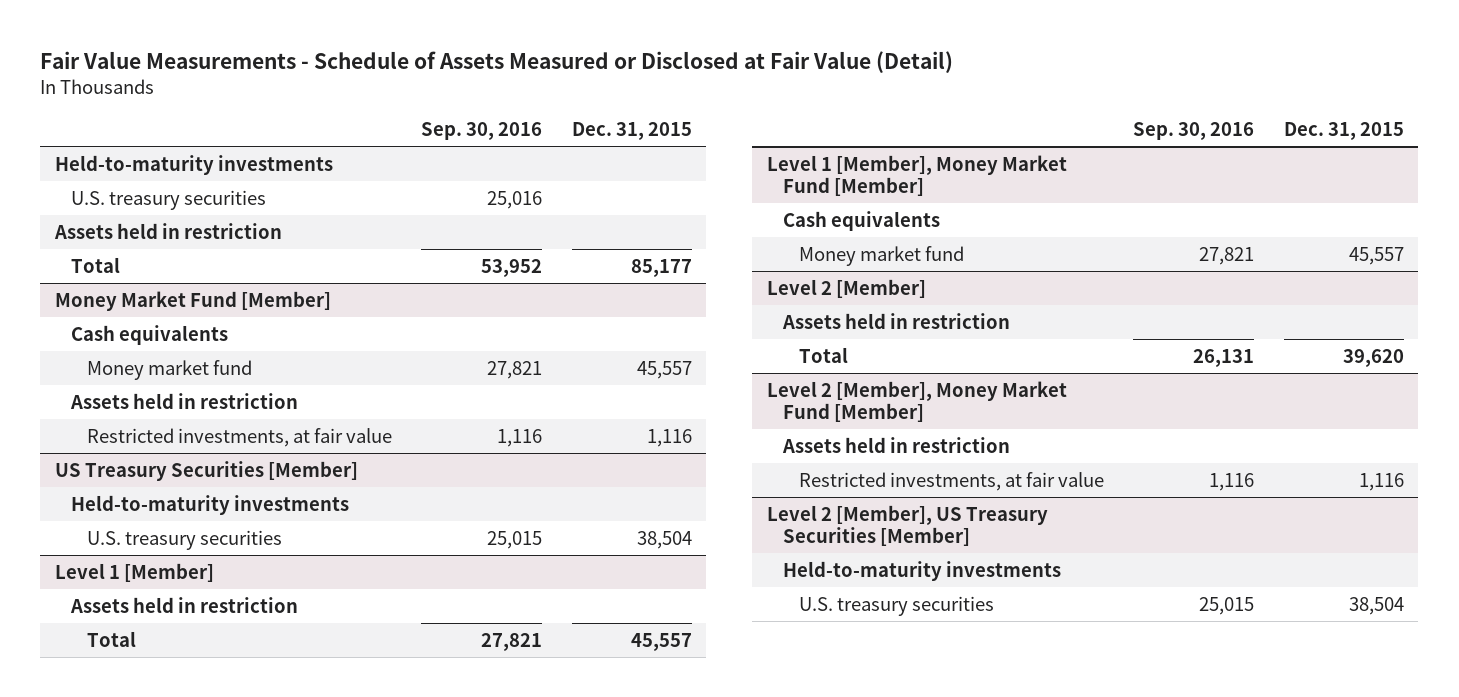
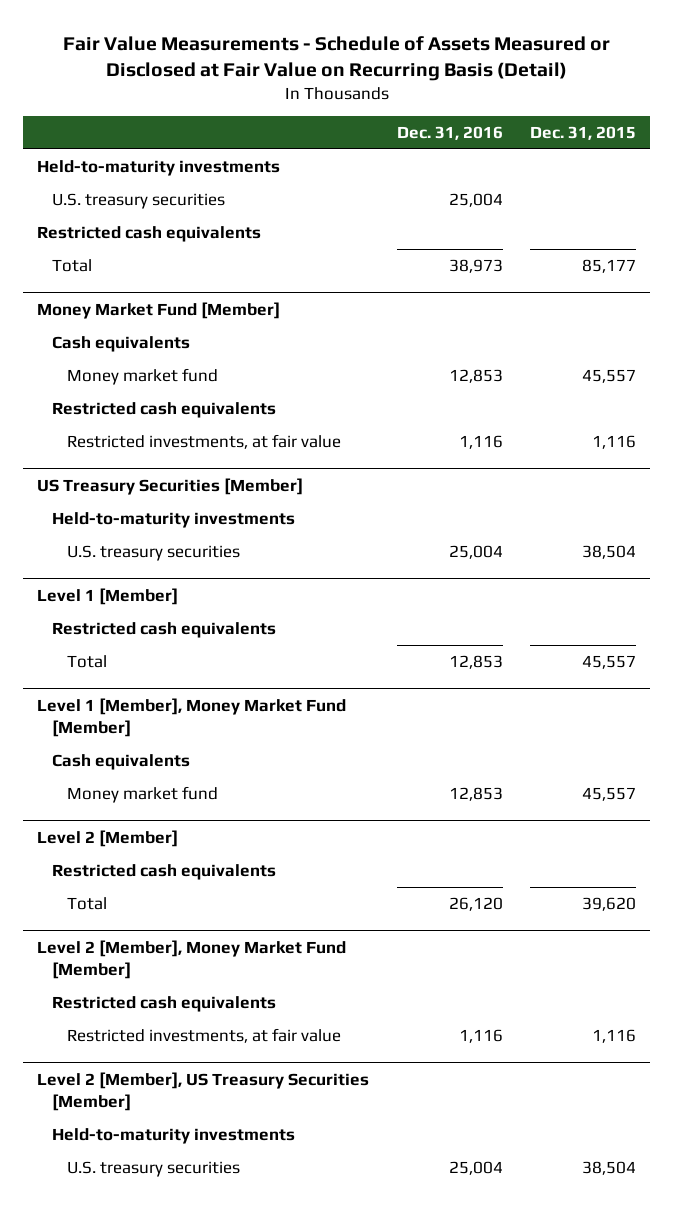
[40,51,954,74] Fair Value Measurements - Schedule of Assets Measured or Disclosed at Fair Value (Detail) -> [62,35,610,81] Fair Value Measurements - Schedule of Assets Measured or Disclosed at Fair Value on Recurring Basis (Detail)
[421,121,543,140] Sep. 30, 2016 -> none
none -> [396,125,503,140] Dec. 31, 2016
[54,222,283,239] Assets held in restriction -> [37,226,262,243] Restricted cash equivalents
[69,392,298,409] Assets held in restriction -> [52,402,277,419] Restricted cash equivalents
[69,596,298,613] Assets held in restriction -> [52,622,277,639] Restricted cash equivalents
[781,312,1010,329] Assets held in restriction -> [52,864,277,881] Restricted cash equivalents
[781,436,1010,453] Assets held in restriction -> [52,996,277,1013] Restricted cash equivalents

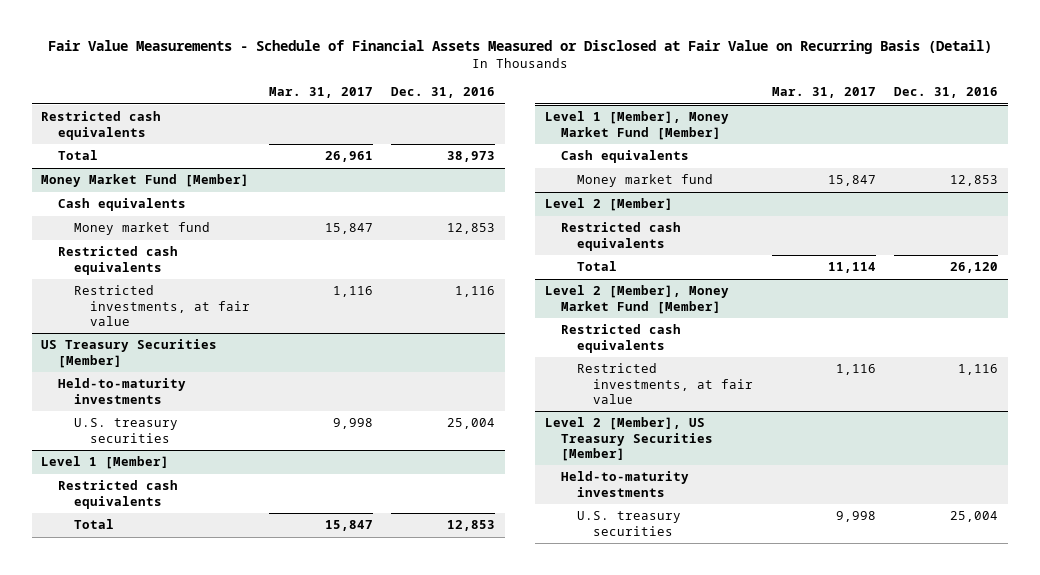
[62,35,610,81] Fair Value Measurements - Schedule of Assets Measured or Disclosed at Fair Value on Recurring Basis (Detail) -> [47,40,992,55] Fair Value Measurements - Schedule of Financial Assets Measured or Disclosed at Fair Value on Recurring Basis (Detail)
[530,125,637,140] Dec. 31, 2015 -> none
none -> [268,87,373,99] Mar. 31, 2017
[37,160,281,177] Held-to-maturity investments -> none
[52,193,226,210] U.S. treasury securities -> none

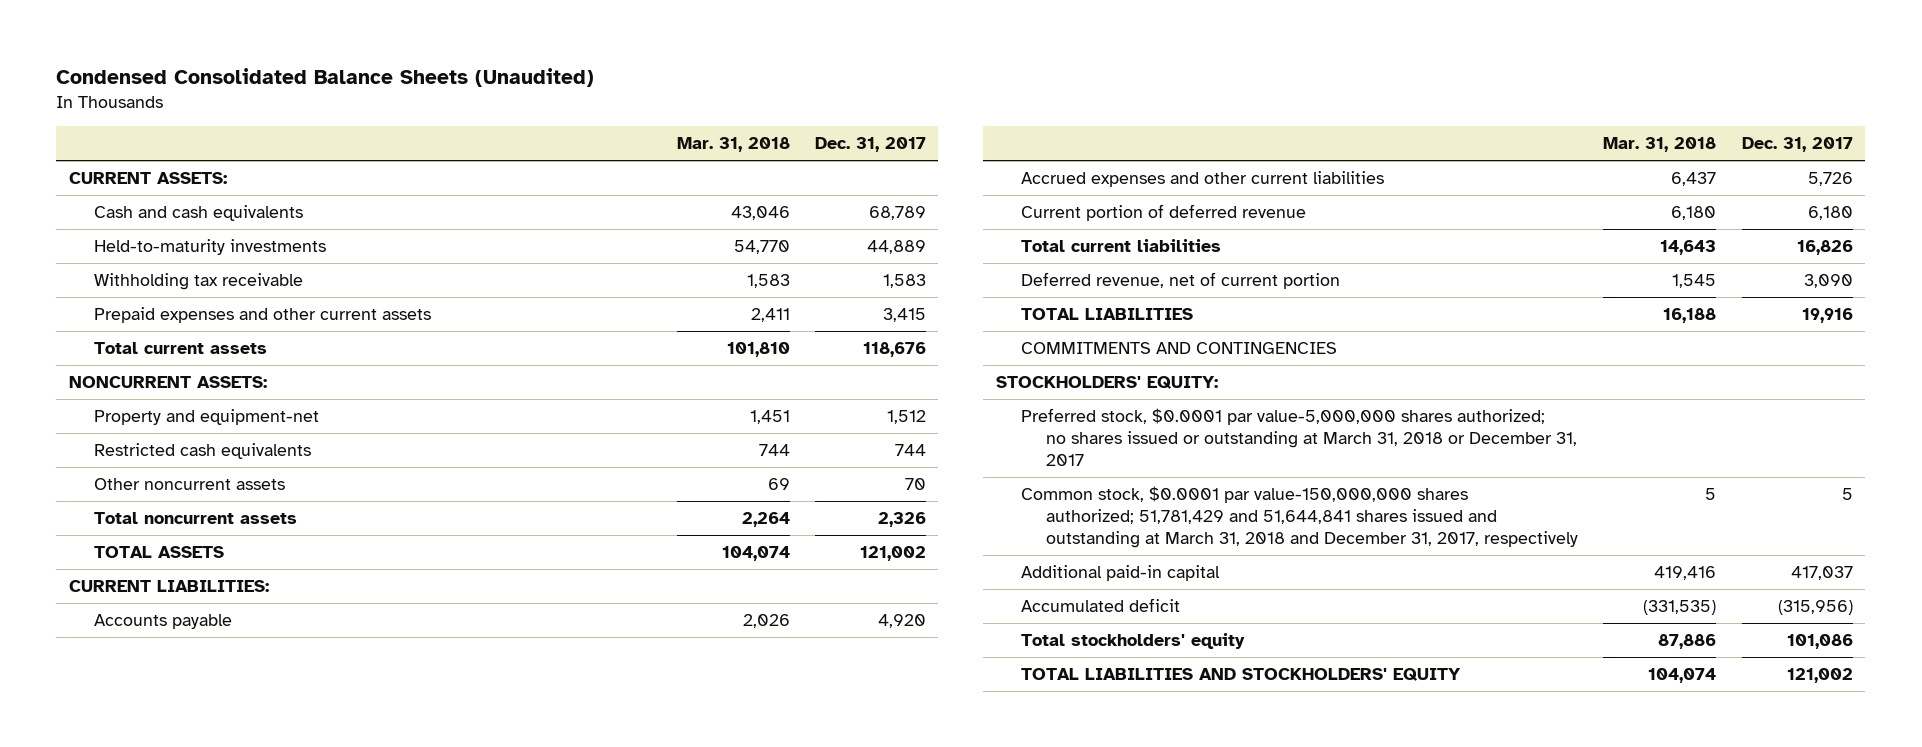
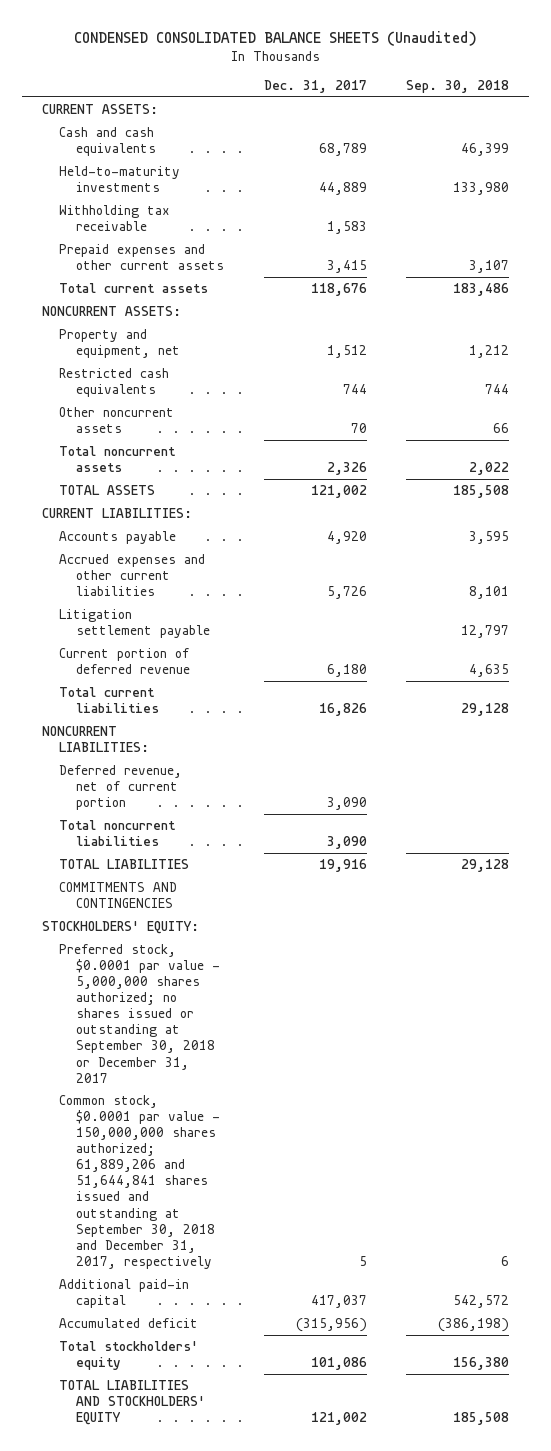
[56,68,595,88] Condensed Consolidated Balance Sheets (Unaudited) -> [73,30,477,46] CONDENSED CONSOLIDATED BALANCE SHEETS (Unaudited)
[676,137,790,153] Mar. 31, 2018 -> none
none -> [406,80,510,94] Sep. 30, 2018
[94,409,320,426] Property and equipment-net -> [59,328,181,359] Property and equipment, net
none -> [59,608,211,639] Litigation settlement payable
none -> [42,725,150,753] NONCURRENT LIABILITIES:
none -> [59,819,177,847] Total noncurrent liabilities
[1021,408,1578,467] Preferred stock, $0.0001 par value-5,000,000 shares authorized; no shares issued or outstanding at March 31, 2018 or December 31, 2017 -> [59,943,221,1083] Preferred stock, $0.0001 par value - 5,000,000 shares authorized; no shares issued or outstanding at September 30, 2018 or December 31, 2017
[1021,486,1579,549] Common stock, $0.0001 par value-150,000,000 shares authorized; 51,781,429 and 51,644,841 shares issued and outstanding at March 31, 2018 and December 31, 2017, respectively -> [59,1094,221,1269] Common stock, $0.0001 par value - 150,000,000 shares authorized; 61,889,206 and 51,644,841 shares issued and outstanding at September 30, 2018 and December 31, 2017, respectively

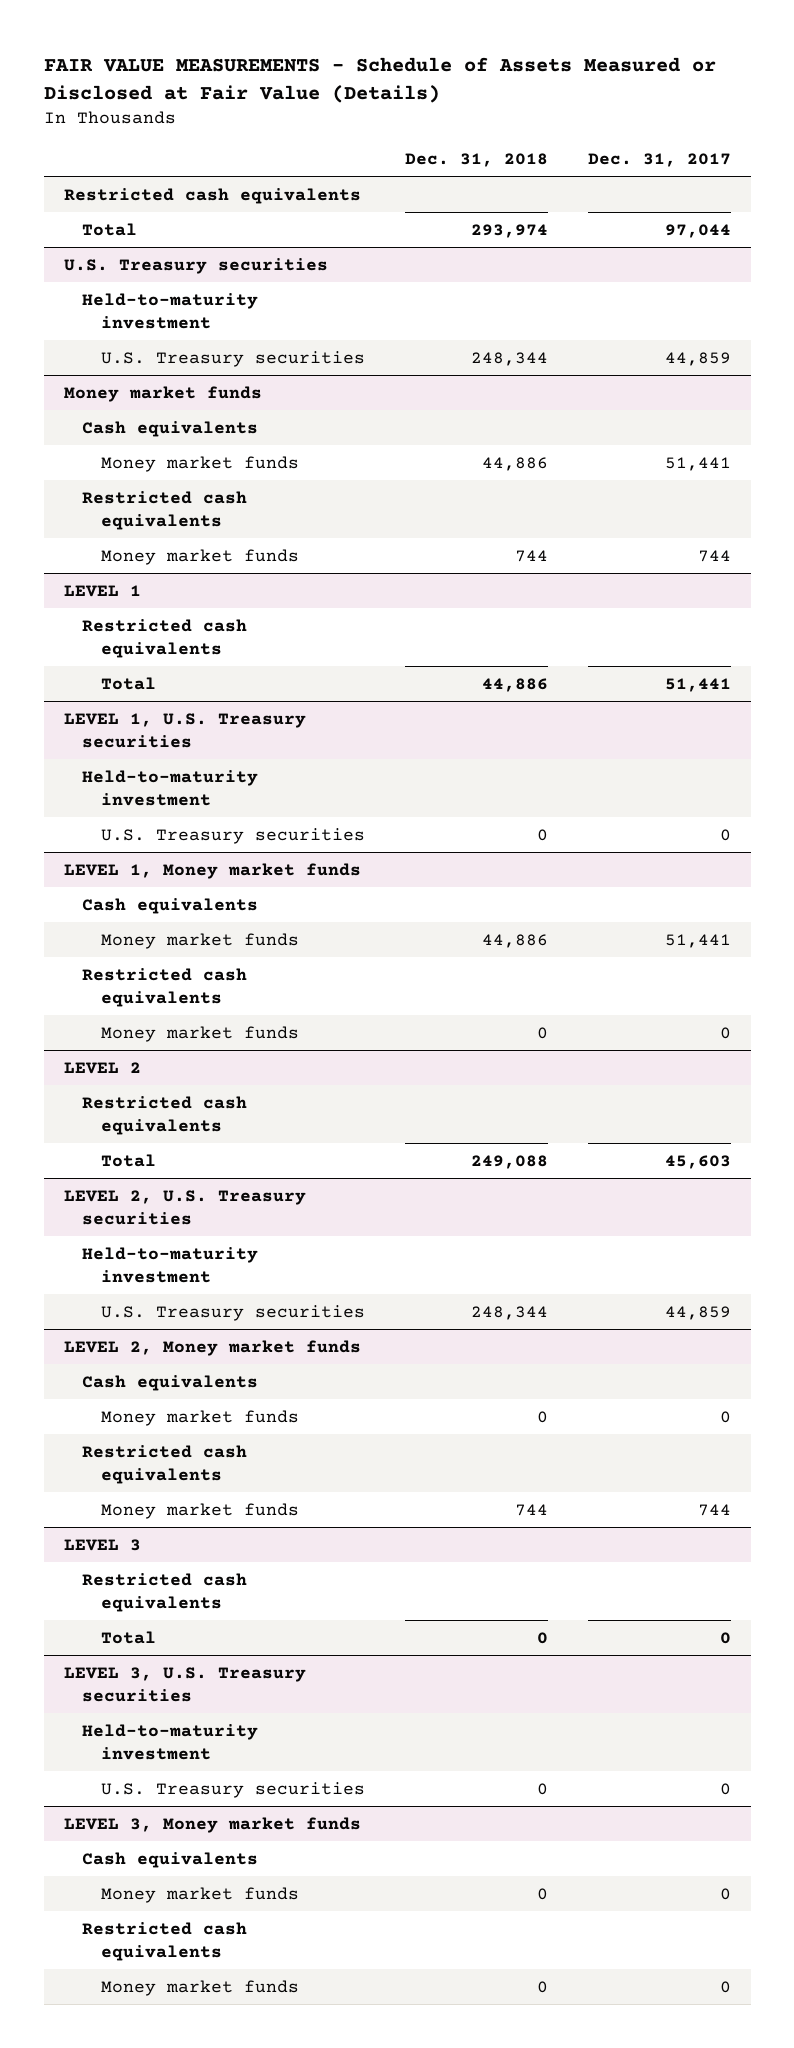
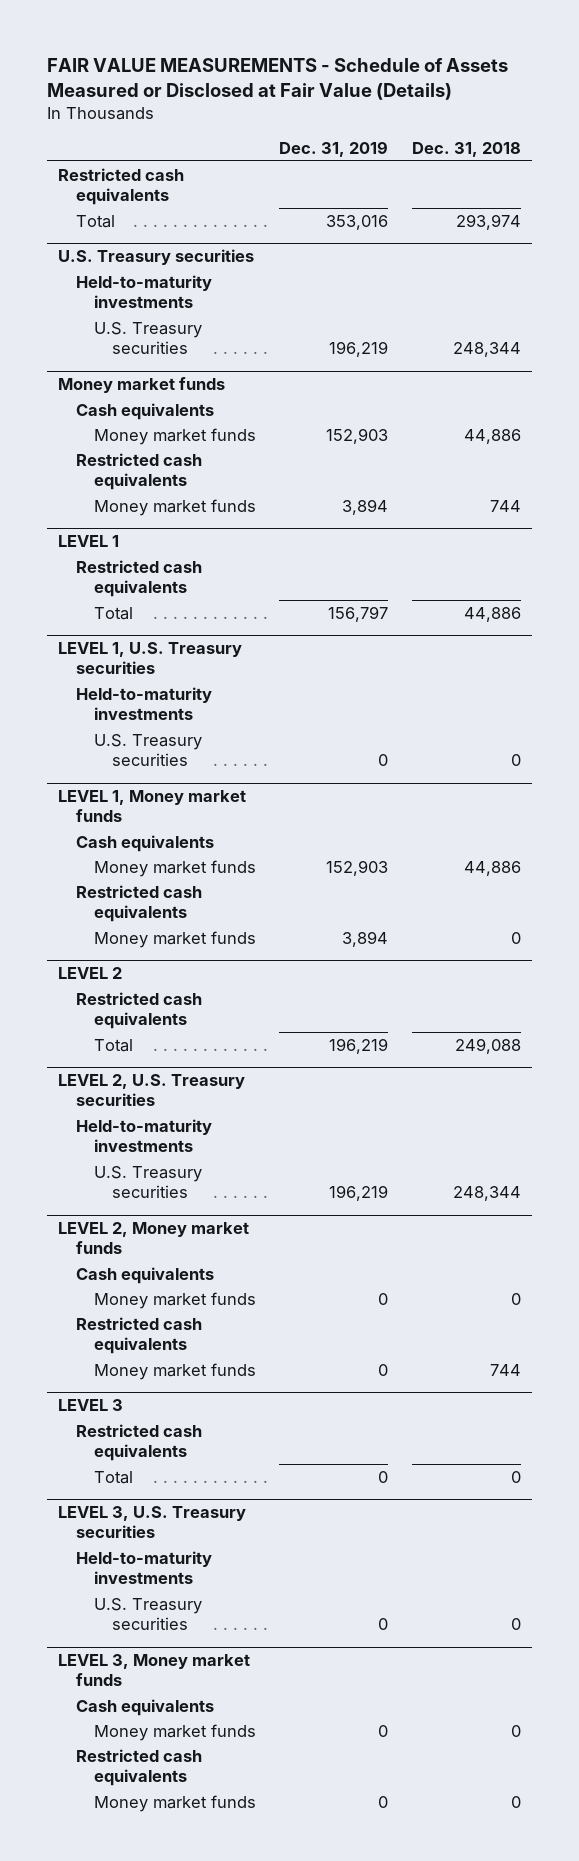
[587,153,731,168] Dec. 31, 2017 -> none
none -> [279,141,389,158] Dec. 31, 2019
[82,292,259,329] Held-to-maturity investment -> [76,274,213,308] Held-to-maturity investments
[82,769,259,806] Held-to-maturity investment -> [76,686,213,720] Held-to-maturity investments
[82,1246,259,1283] Held-to-maturity investment -> [76,1118,213,1152] Held-to-maturity investments
[82,1723,259,1760] Held-to-maturity investment -> [76,1550,213,1584] Held-to-maturity investments

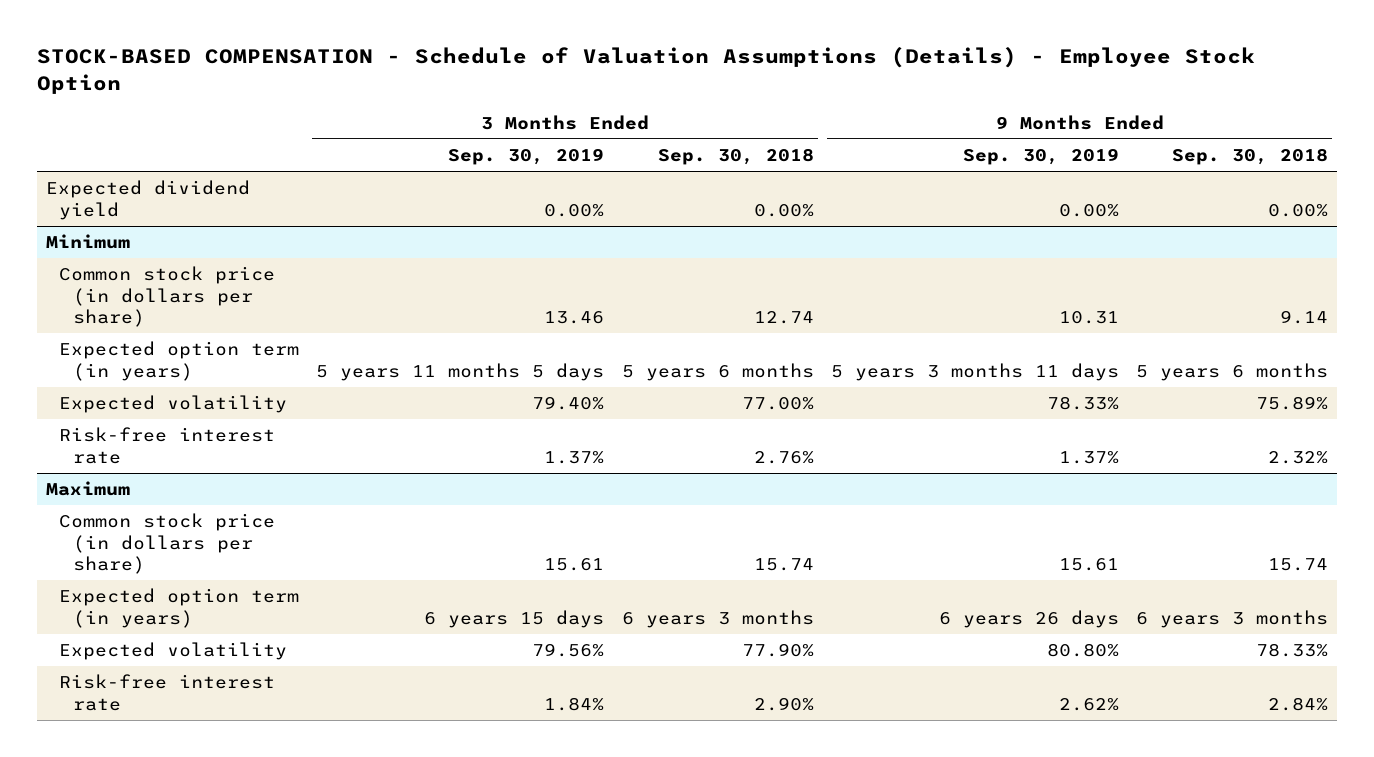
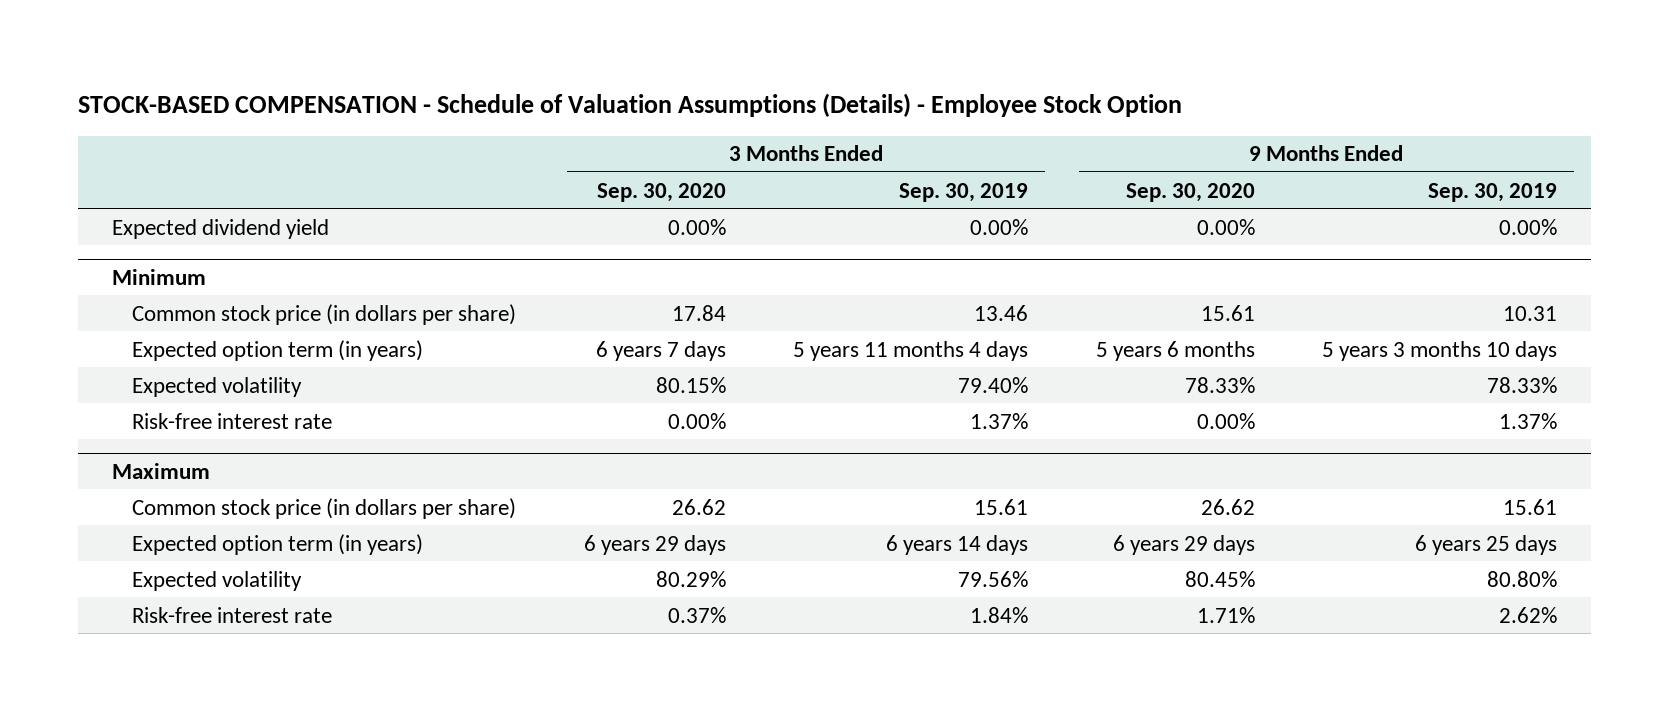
[657,147,814,165] Sep. 30, 2018 -> none
[1172,147,1329,165] Sep. 30, 2018 -> none
none -> [596,182,726,202] Sep. 30, 2020
none -> [1125,182,1255,202] Sep. 30, 2020
[316,362,605,381] 5 years 11 months 5 days -> [793,340,1029,361] 5 years 11 months 4 days
[830,362,1119,381] 5 years 3 months 11 days -> [1322,340,1558,361] 5 years 3 months 10 days
[424,609,605,628] 6 years 15 days -> [886,534,1029,555] 6 years 14 days
[938,609,1119,628] 6 years 26 days -> [1415,534,1558,555] 6 years 25 days

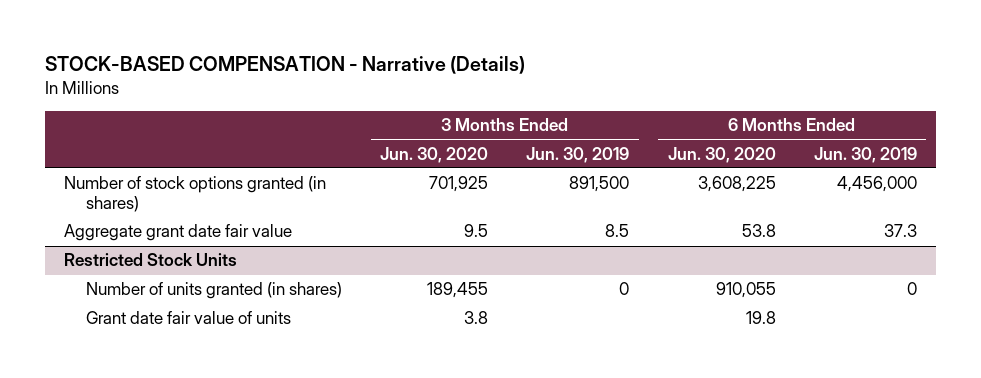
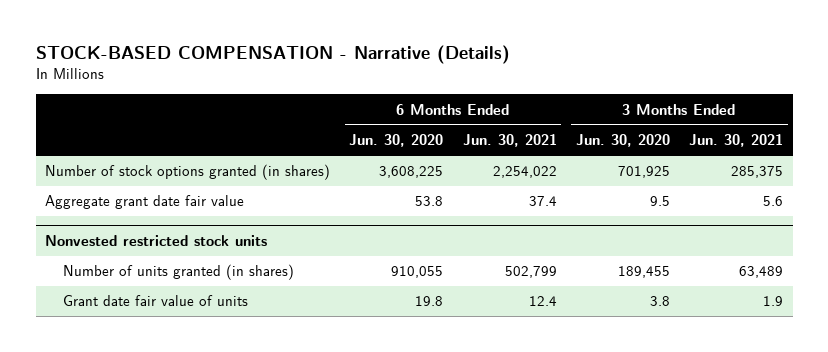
[526,146,630,163] Jun. 30, 2019 -> none
[813,146,917,163] Jun. 30, 2019 -> none
none -> [462,134,557,148] Jun. 30, 2021
none -> [689,134,784,148] Jun. 30, 2021
[63,253,237,267] Restricted Stock Units -> [45,234,268,246] Nonvested restricted stock units

